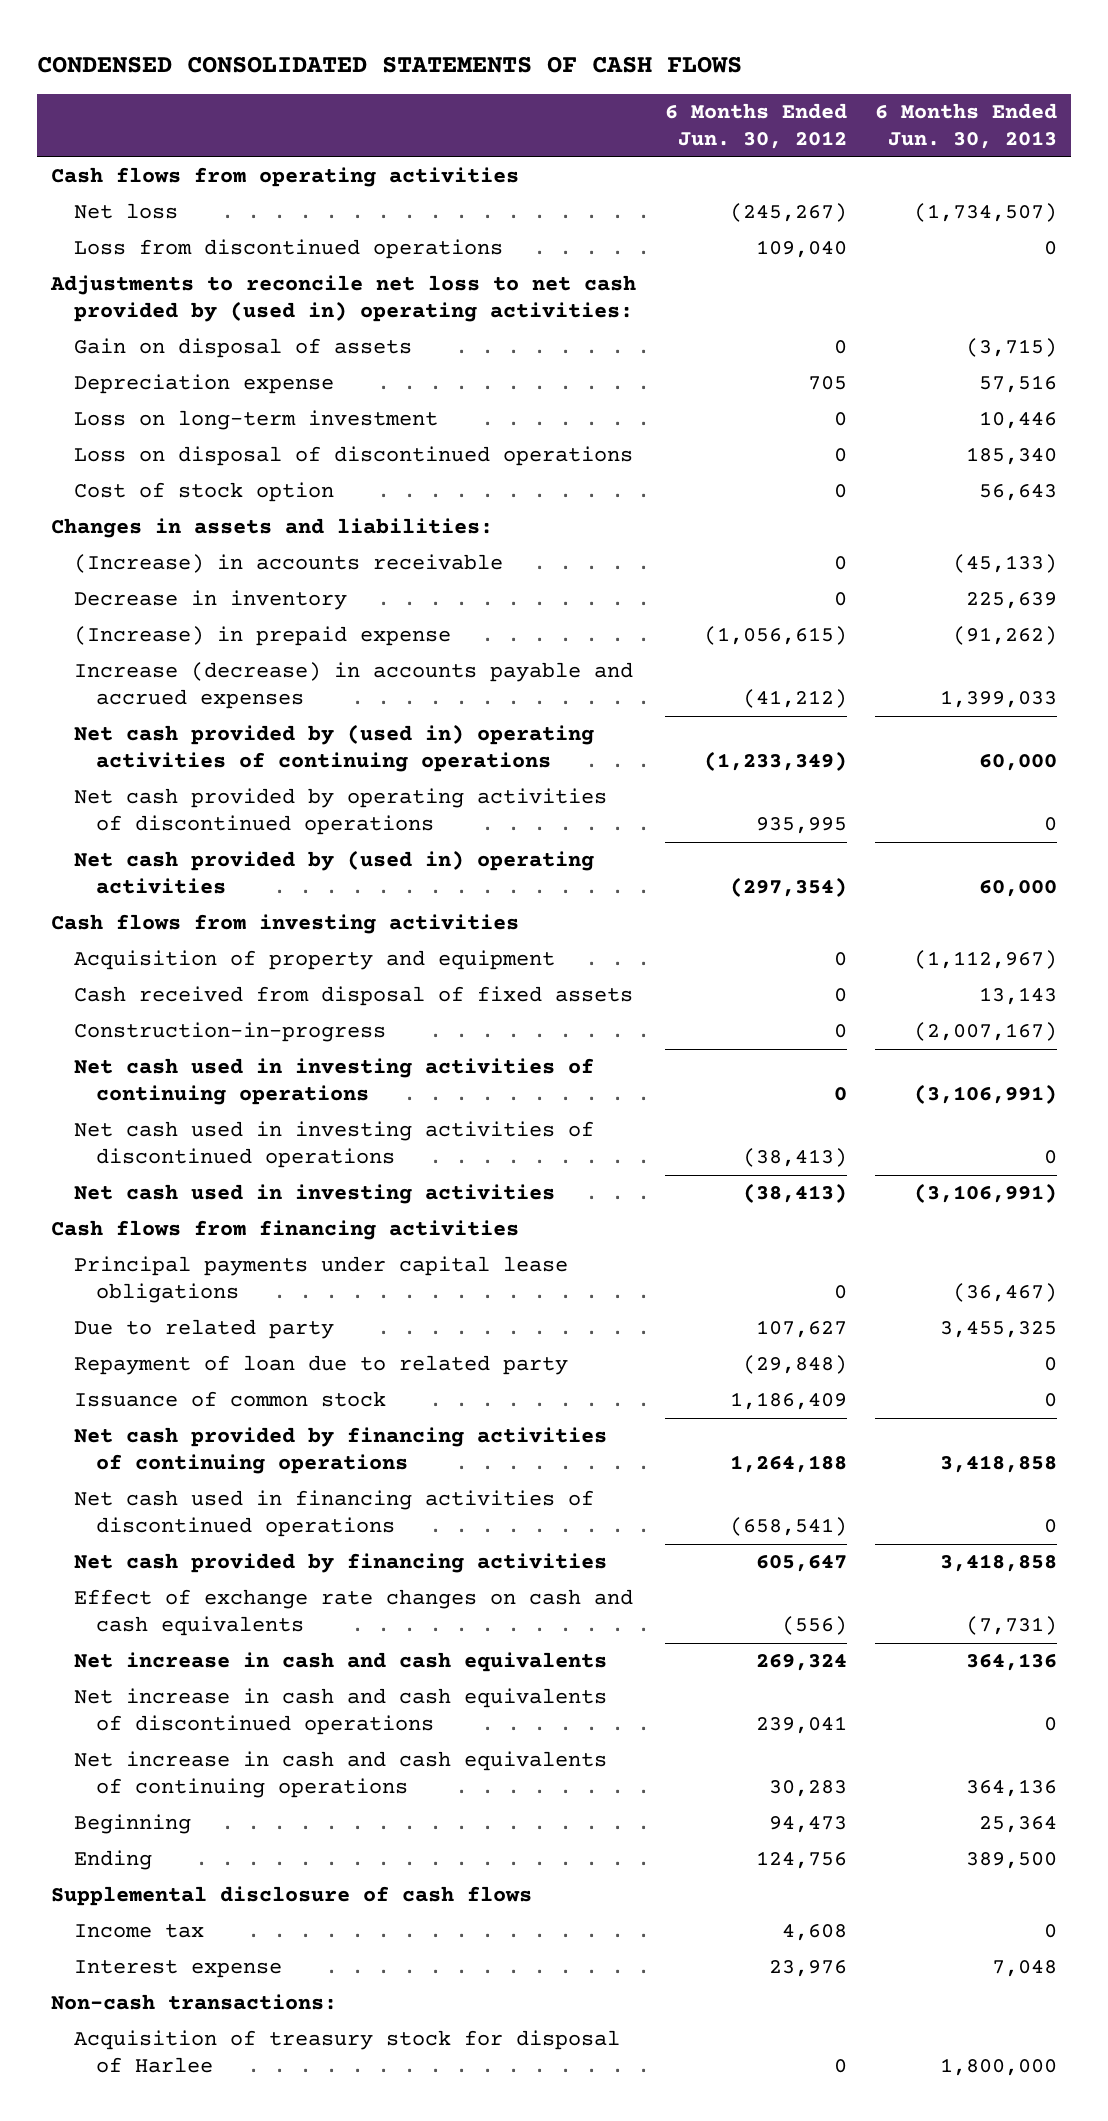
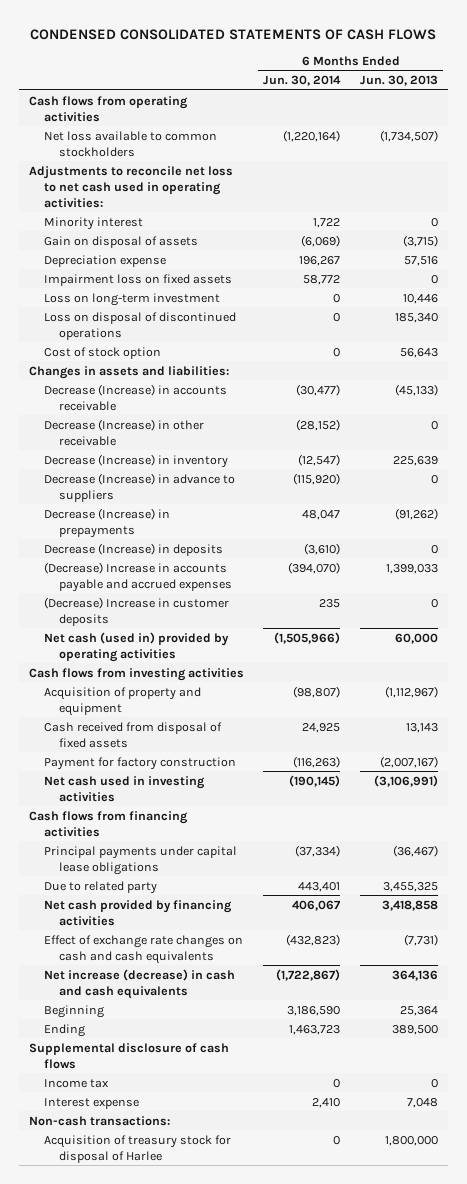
[664,102,847,150] 6 Months Ended Jun. 30, 2012 -> none
none -> [263,75,342,87] Jun. 30, 2014
[73,239,503,260] Loss from discontinued operations -> none
[73,203,178,220] Net loss -> [43,130,217,157] Net loss available to common stockholders
[50,275,637,323] Adjustments to reconcile net loss to net cash provided by (used in) operating activities: -> [28,165,233,208] Adjustments to reconcile net loss to net cash used in operating activities:
none -> [43,216,143,230] Minority interest
none -> [43,273,232,286] Impairment loss on fixed assets
[73,724,594,773] Net cash provided by (used in) operating activities of continuing operations -> none
[73,788,607,836] Net cash provided by operating activities of discontinued operations -> none
[73,554,503,574] (Increase) in accounts receivable -> [43,383,227,411] Decrease (Increase) in accounts receivable
none -> [43,418,204,446] Decrease (Increase) in other receivable
[73,590,347,611] Decrease in inventory -> [43,453,228,468] Decrease (Increase) in inventory
none -> [43,472,235,502] Decrease (Increase) in advance to suppliers
[73,626,451,647] (Increase) in prepaid expense -> [43,507,170,538] Decrease (Increase) in prepayments
none -> [43,542,223,556] Decrease (Increase) in deposits
[73,662,633,710] Increase (decrease) in accounts payable and accrued expenses -> [43,561,232,592] (Decrease) Increase in accounts payable and accrued expenses
none -> [43,596,229,626] (Decrease) Increase in customer deposits
[73,850,594,895] Net cash provided by (used in) operating activities -> [43,631,229,662] Net cash (used in) provided by operating activities
[73,1058,594,1106] Net cash used in investing activities of continuing operations -> none
[73,1121,594,1169] Net cash used in investing activities of discontinued operations -> none
[73,1022,386,1043] Construction-in-progress -> [43,756,236,770] Payment for factory construction
[73,1355,568,1376] Repayment of loan due to related party -> none
[73,1391,386,1408] Issuance of common stock -> none
[73,1427,607,1475] Net cash provided by financing activities of continuing operations -> none
[73,1490,594,1538] Net cash used in financing activities of discontinued operations -> none
[73,1688,607,1736] Net increase in cash and cash equivalents of discontinued operations -> none
[73,1751,607,1799] Net increase in cash and cash equivalents of continuing operations -> none
[73,1652,607,1673] Net increase in cash and cash equivalents -> [43,968,235,999] Net increase (decrease) in cash and cash equivalents

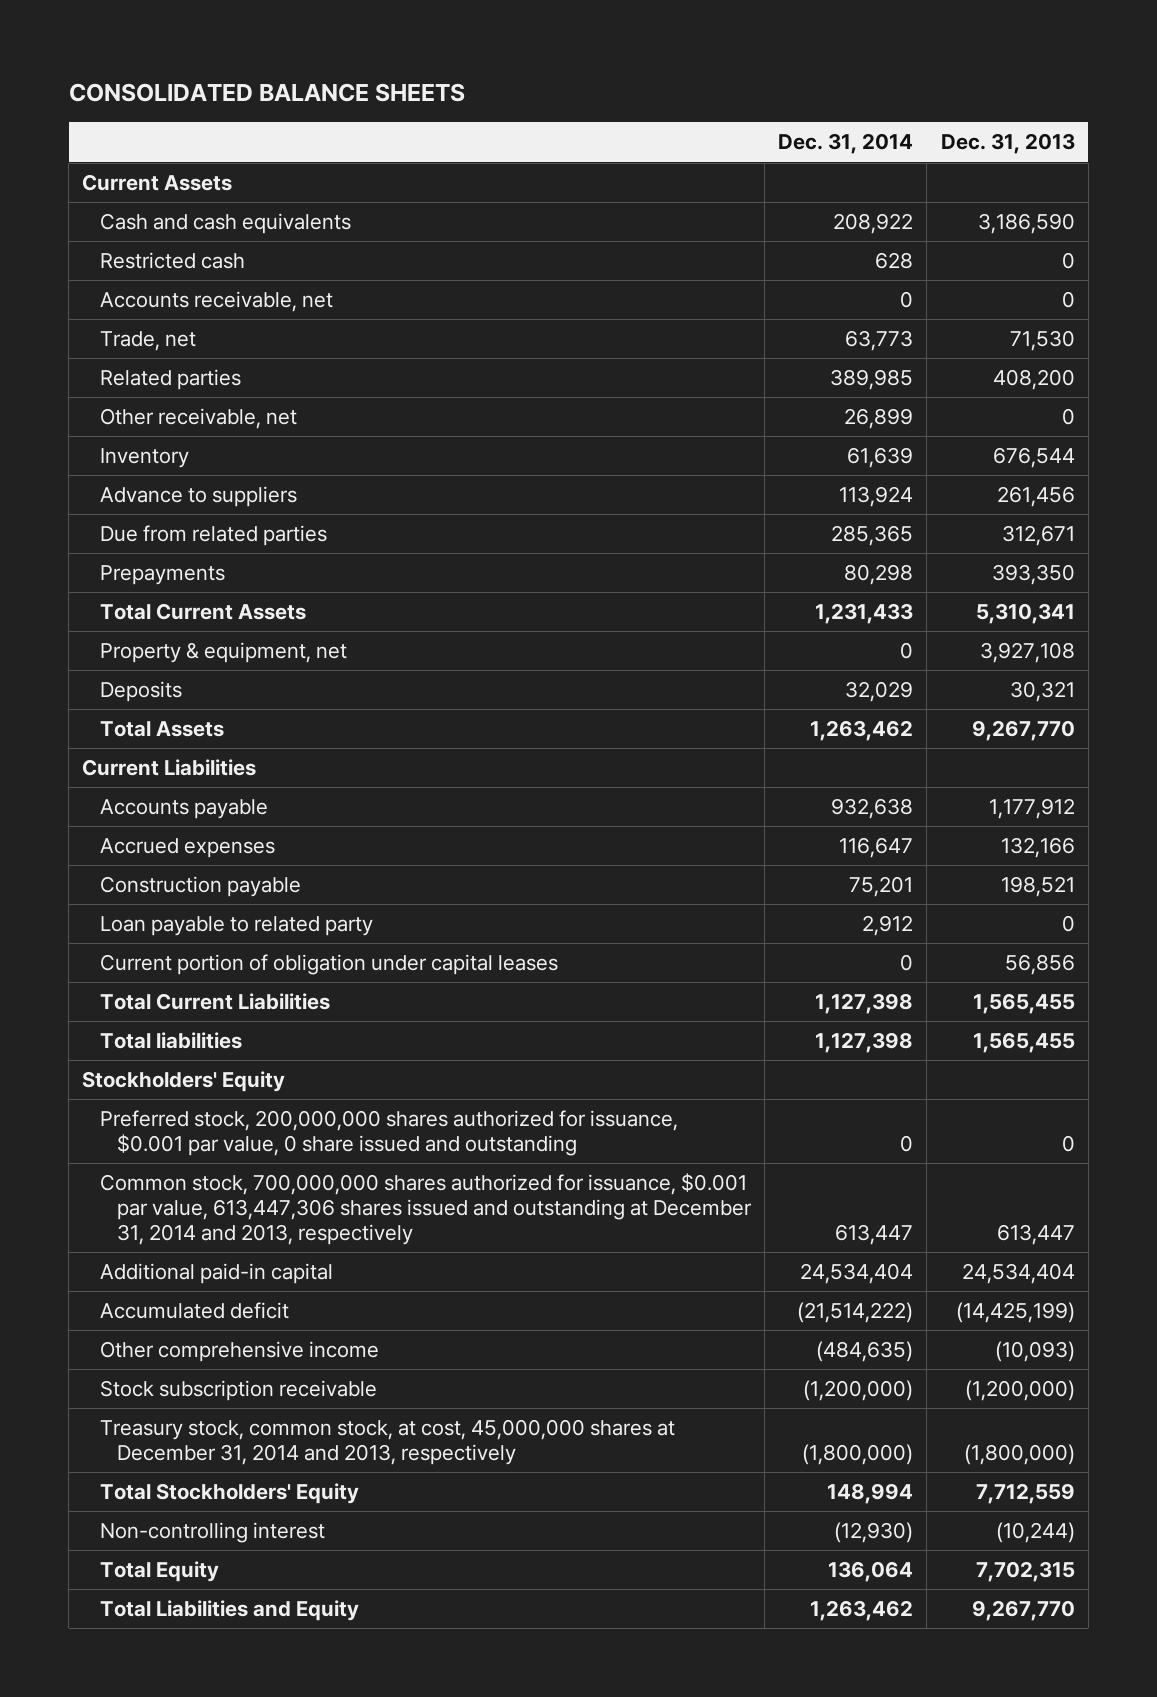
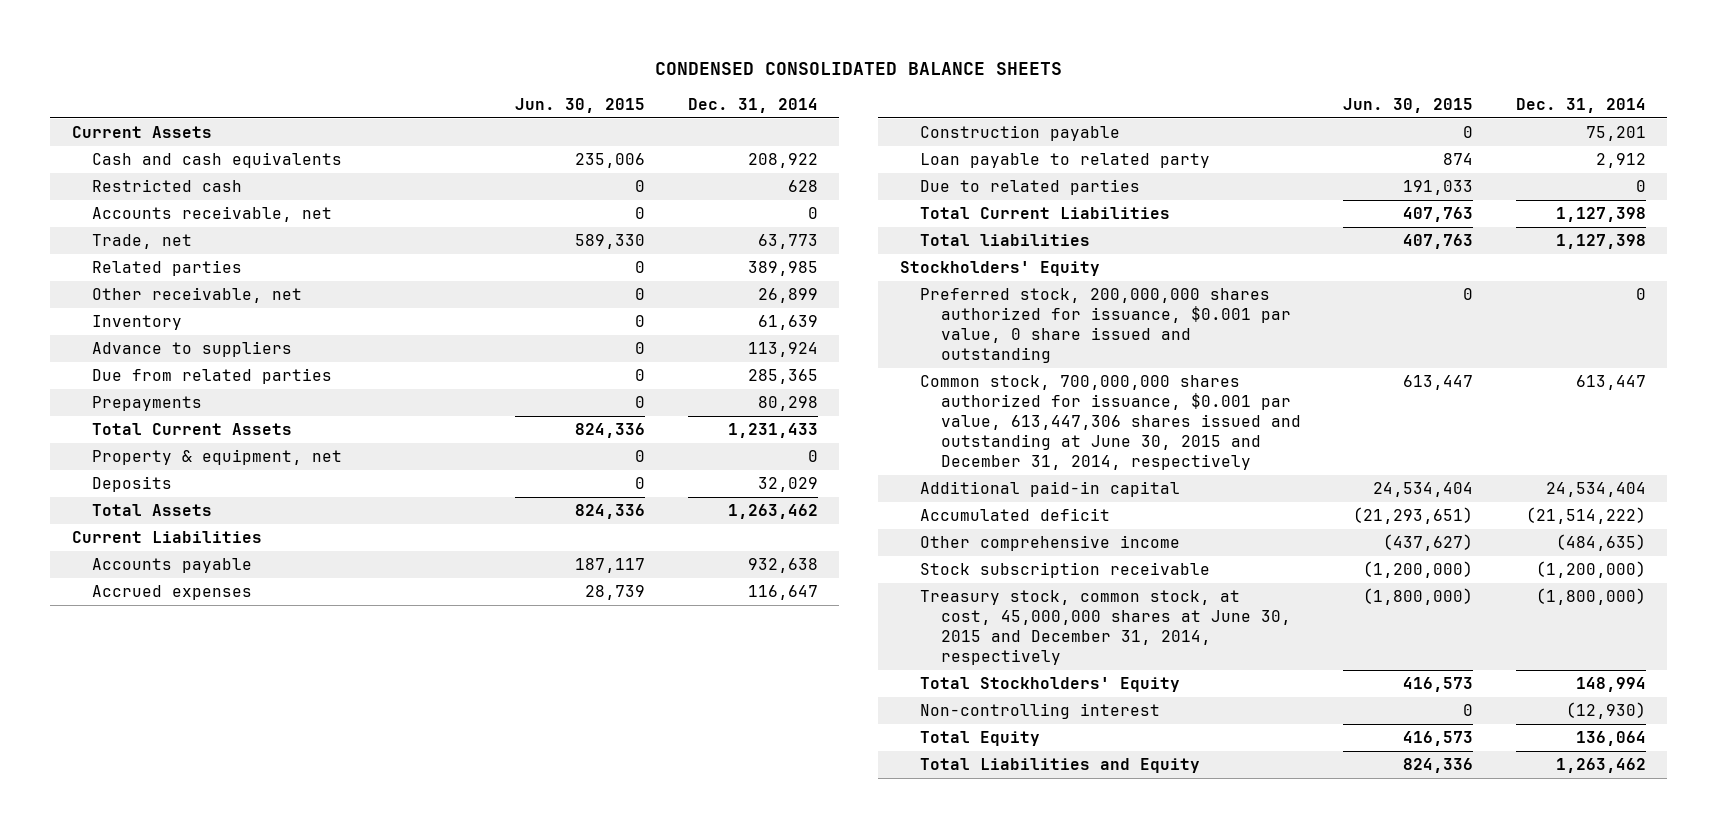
[68,83,465,103] CONSOLIDATED BALANCE SHEETS -> [654,61,1062,75] CONDENSED CONSOLIDATED BALANCE SHEETS
[940,133,1075,155] Dec. 31, 2013 -> none
none -> [515,97,646,113] Jun. 30, 2015
[99,954,558,976] Current portion of obligation under capital leases -> none
none -> [920,179,1141,196] Due to related parties
[99,1173,752,1245] Common stock, 700,000,000 shares authorized for issuance, $0.001 par value, 613,447,306 shares issued and outstanding at December 31, 2014 and 2013, respectively -> [920,375,1301,471] Common stock, 700,000,000 shares authorized for issuance, $0.001 par value, 613,447,306 shares issued and outstanding at June 30, 2015 and December 31, 2014, respectively
[99,1419,675,1465] Treasury stock, common stock, at cost, 45,000,000 shares at December 31, 2014 and 2013, respectively -> [920,590,1291,666] Treasury stock, common stock, at cost, 45,000,000 shares at June 30, 2015 and December 31, 2014, respectively

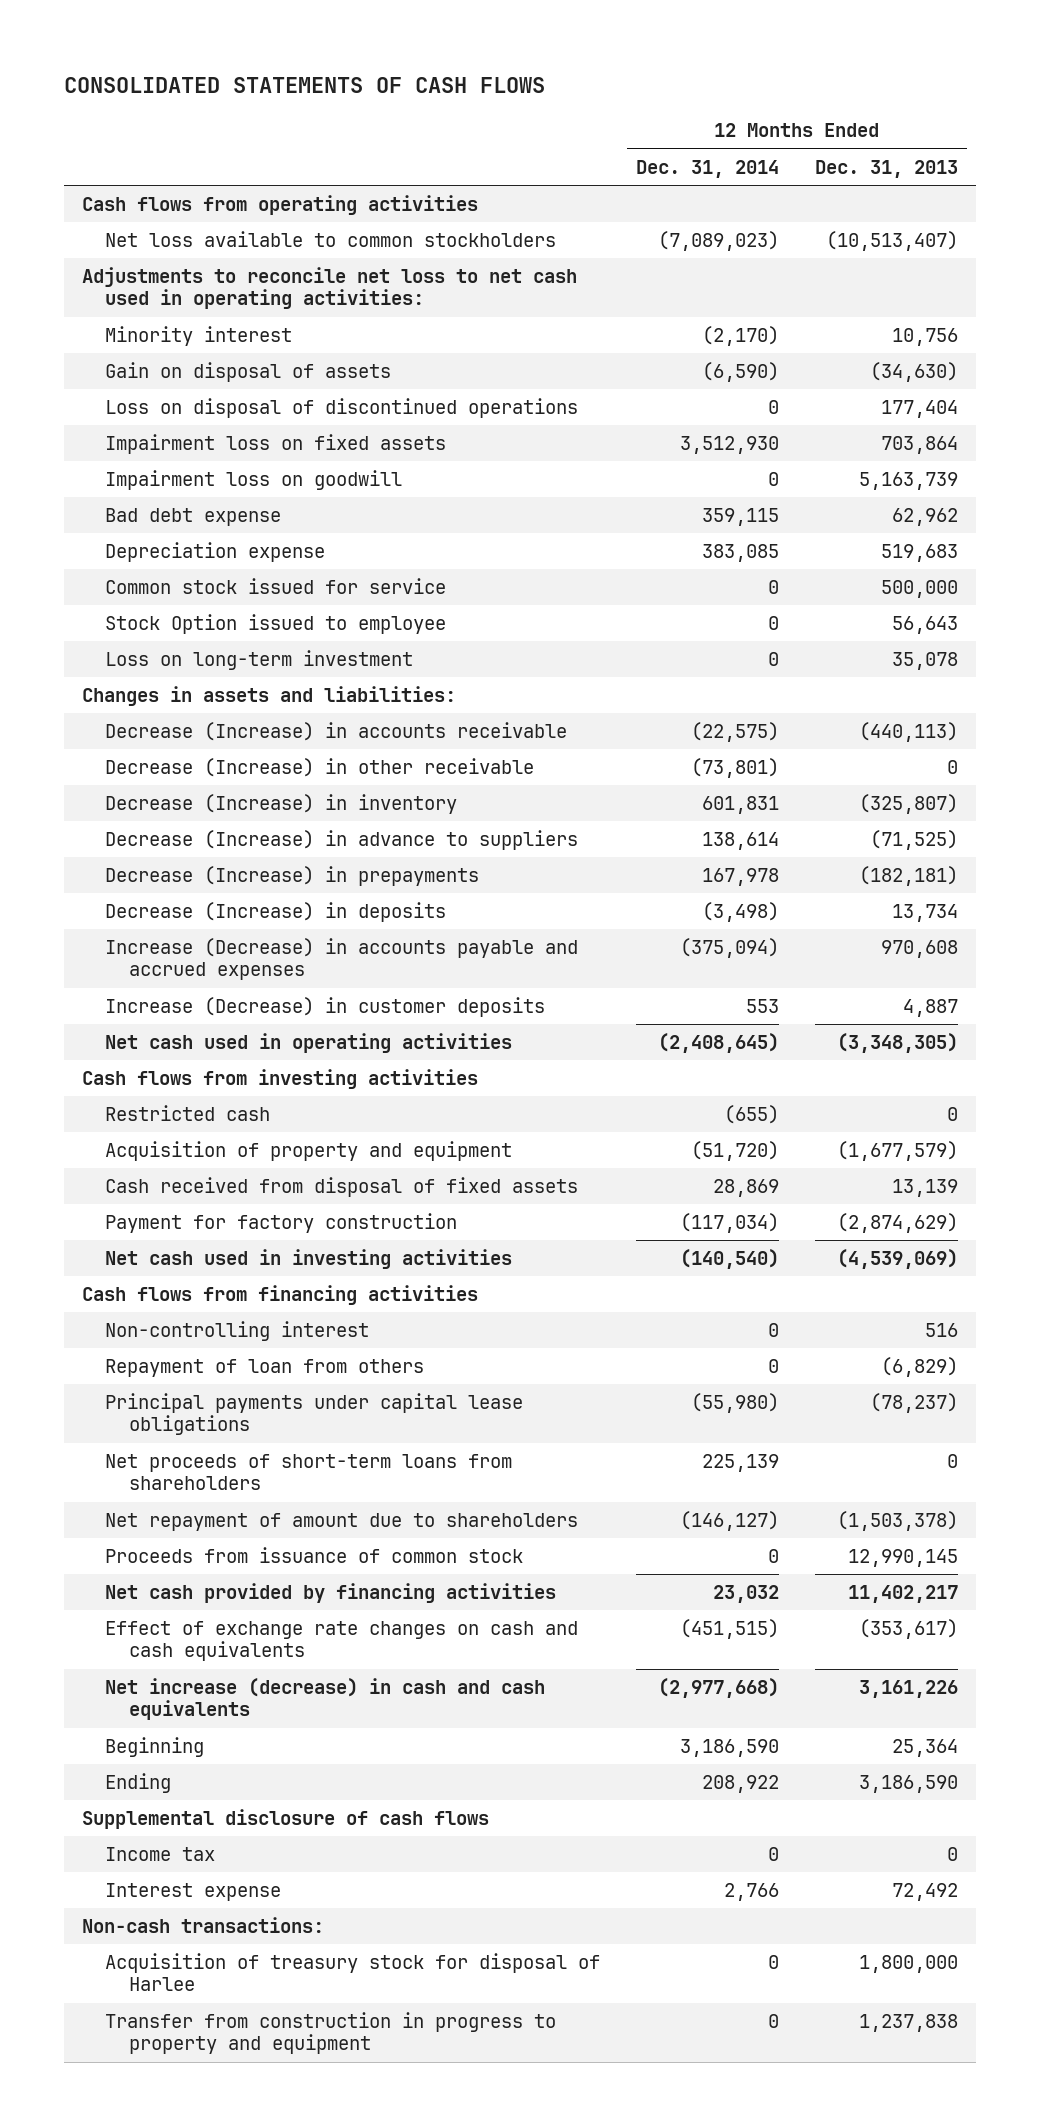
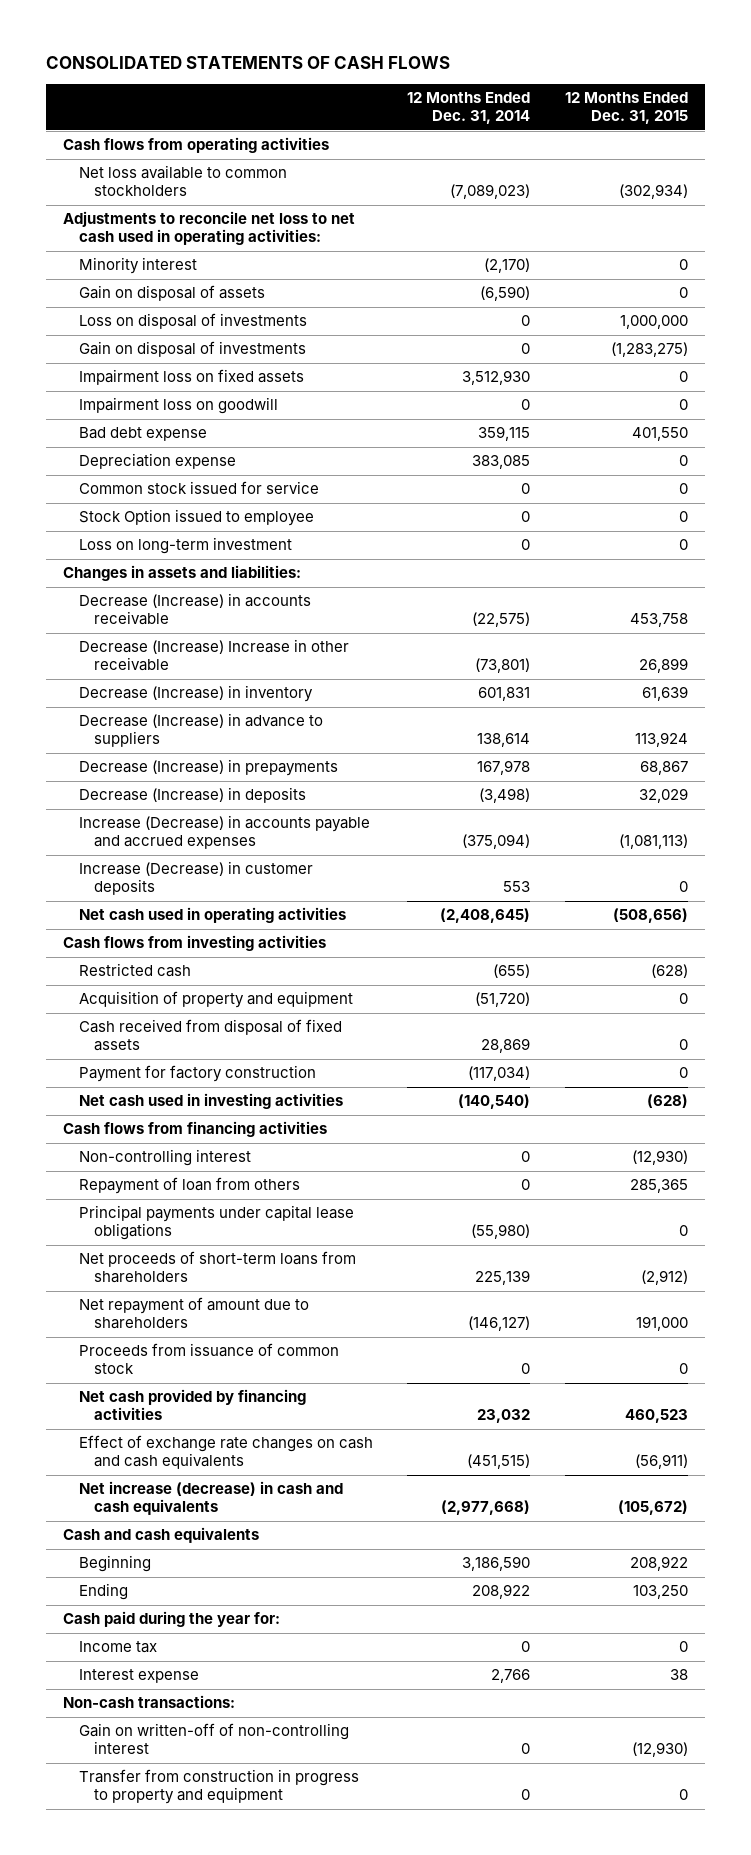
[814,159,958,178] Dec. 31, 2013 -> none
none -> [564,92,688,125] 12 Months Ended Dec. 31, 2015
[105,398,579,419] Loss on disposal of discontinued operations -> [78,313,307,330] Loss on disposal of investments
none -> [78,341,306,358] Gain on disposal of investments
[105,758,535,778] Decrease (Increase) in other receivable -> [78,639,349,672] Decrease (Increase) Increase in other receivable
none -> [63,1527,260,1544] Cash and cash equivalents
[81,1809,489,1830] Supplemental disclosure of cash flows -> none
none -> [63,1611,281,1628] Cash paid during the year for:
[105,1953,601,1992] Acquisition of treasury stock for disposal of Harlee -> none
none -> [78,1723,349,1755] Gain on written-off of non-controlling interest

